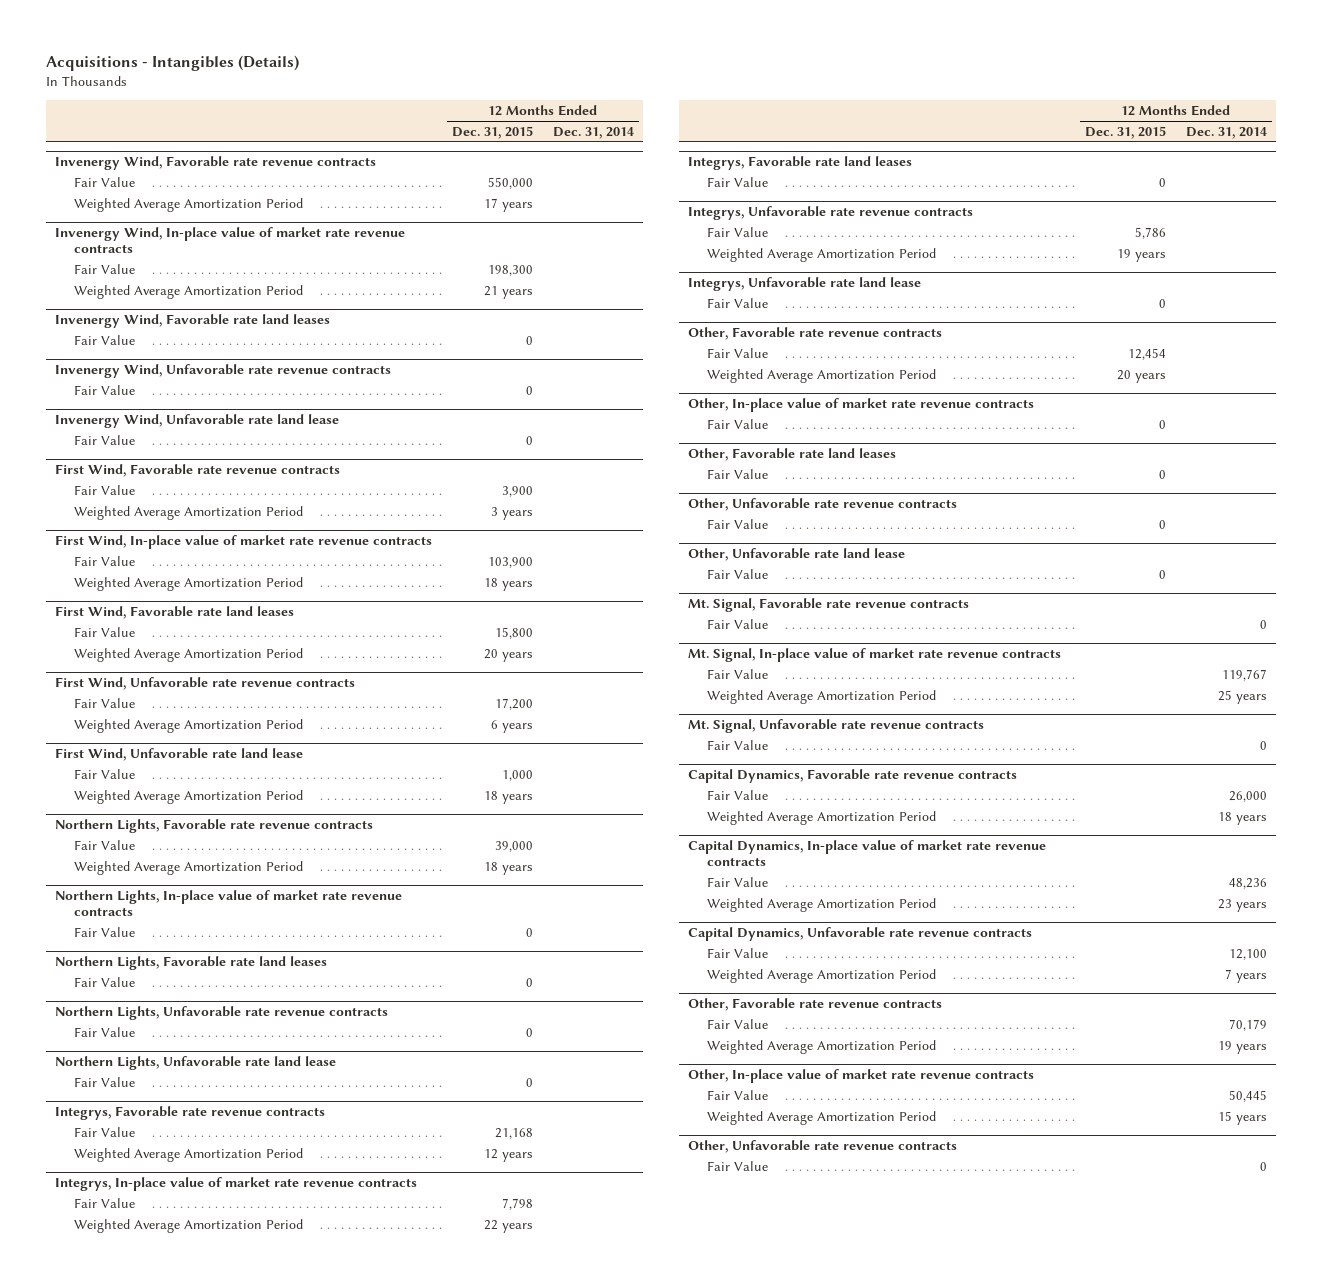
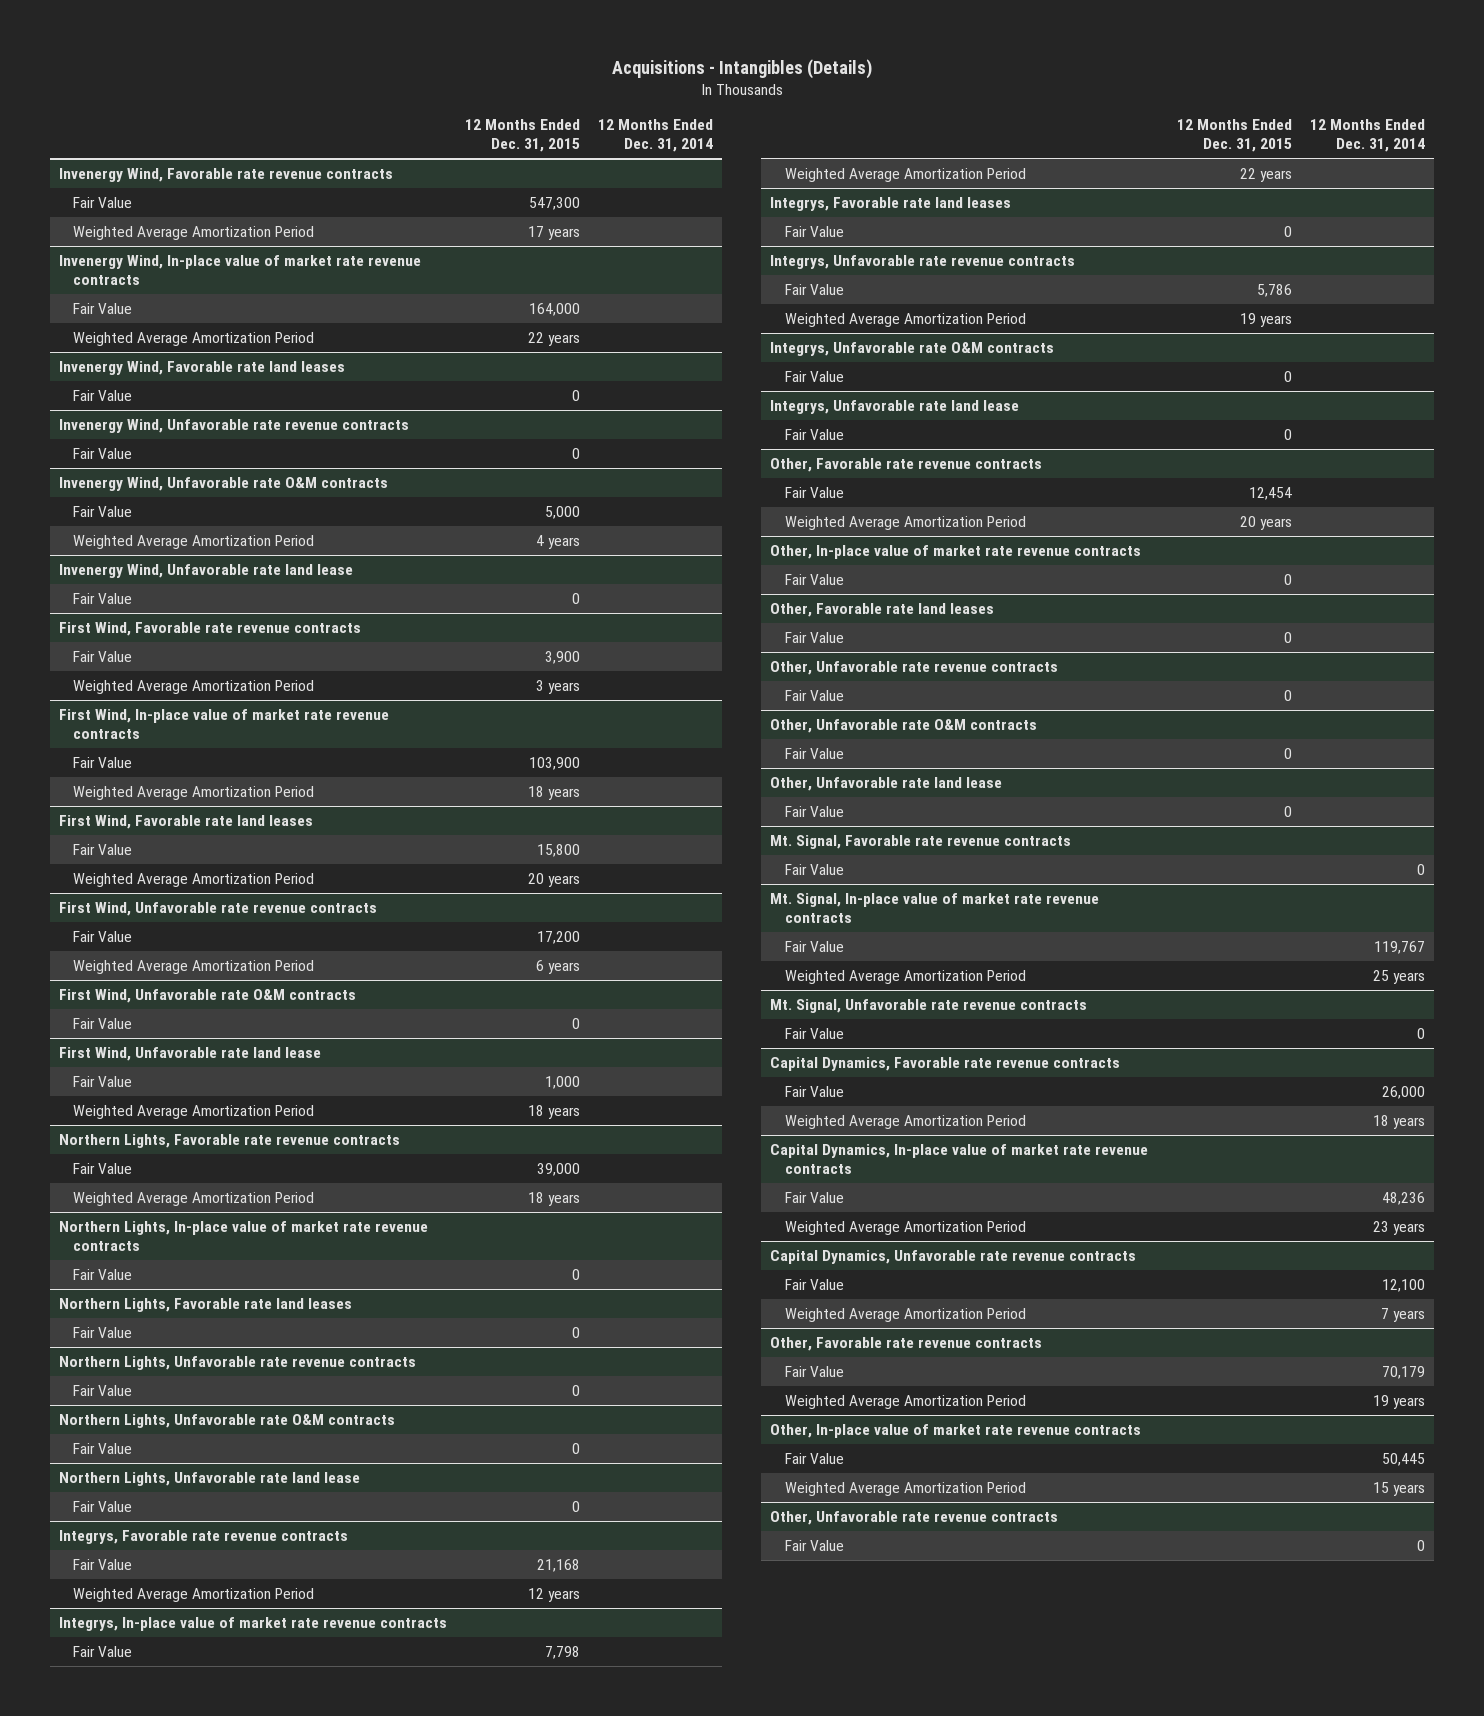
[487,176,533,189] 550,000 -> [528,197,580,211] 547,300
[487,264,533,276] 198,300 -> [528,303,580,317] 164,000
[483,285,533,299] 21 years -> [527,332,580,347] 22 years
none -> [58,477,388,492] Invenergy Wind, Unfavorable rate O&M contracts
none -> [73,506,133,518] Fair Value
none -> [73,535,315,550] Weighted Average Amortization Period
none -> [58,989,356,1004] First Wind, Unfavorable rate O&M contracts
none -> [73,1018,133,1030] Fair Value
none -> [58,1414,395,1429] Northern Lights, Unfavorable rate O&M contracts
none -> [73,1443,133,1455] Fair Value
none -> [770,342,1055,357] Integrys, Unfavorable rate O&M contracts
none -> [784,371,844,383] Fair Value
none -> [770,719,1038,734] Other, Unfavorable rate O&M contracts
none -> [784,748,844,760] Fair Value

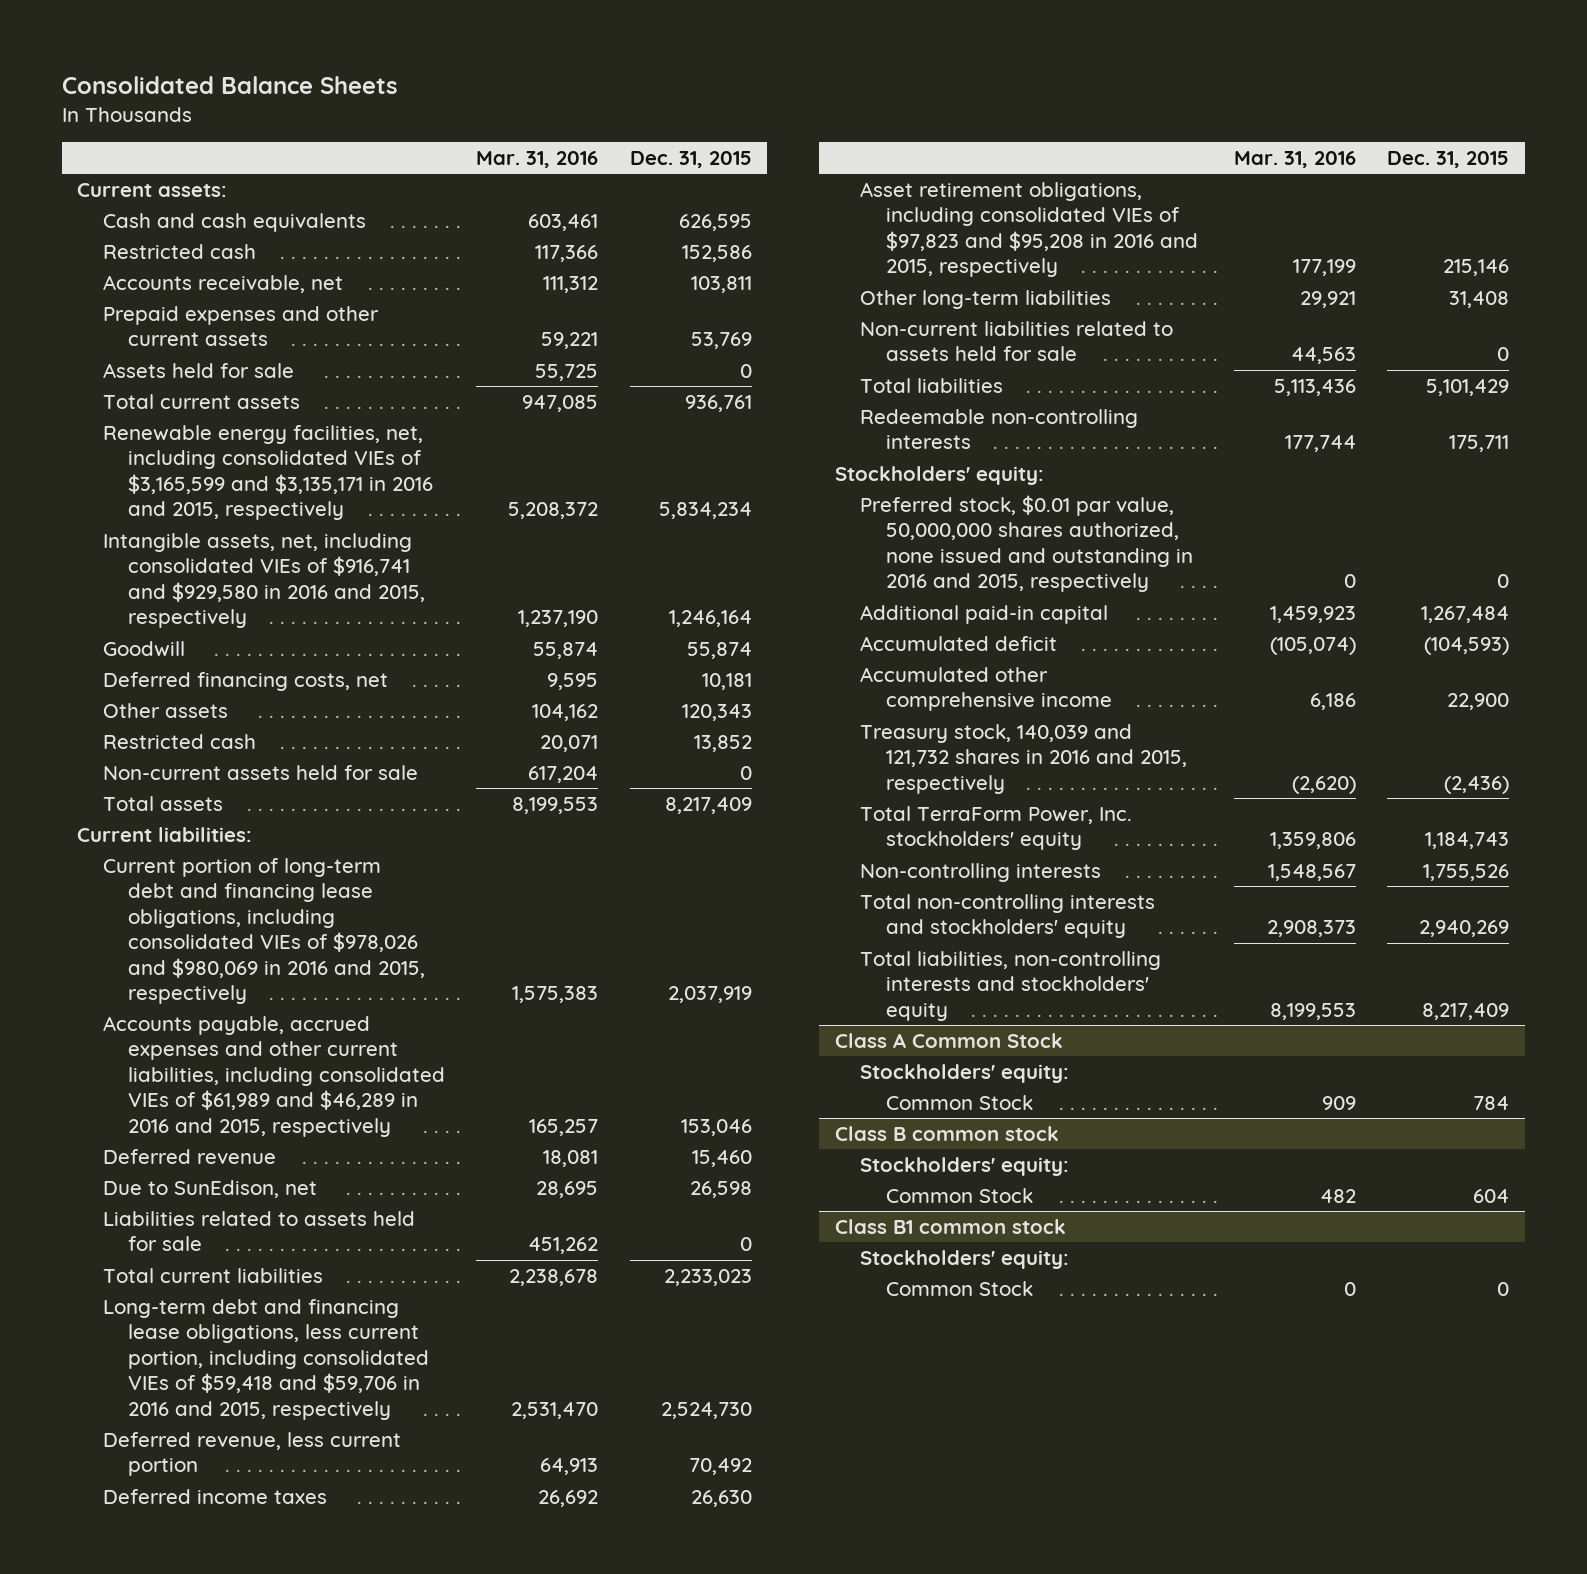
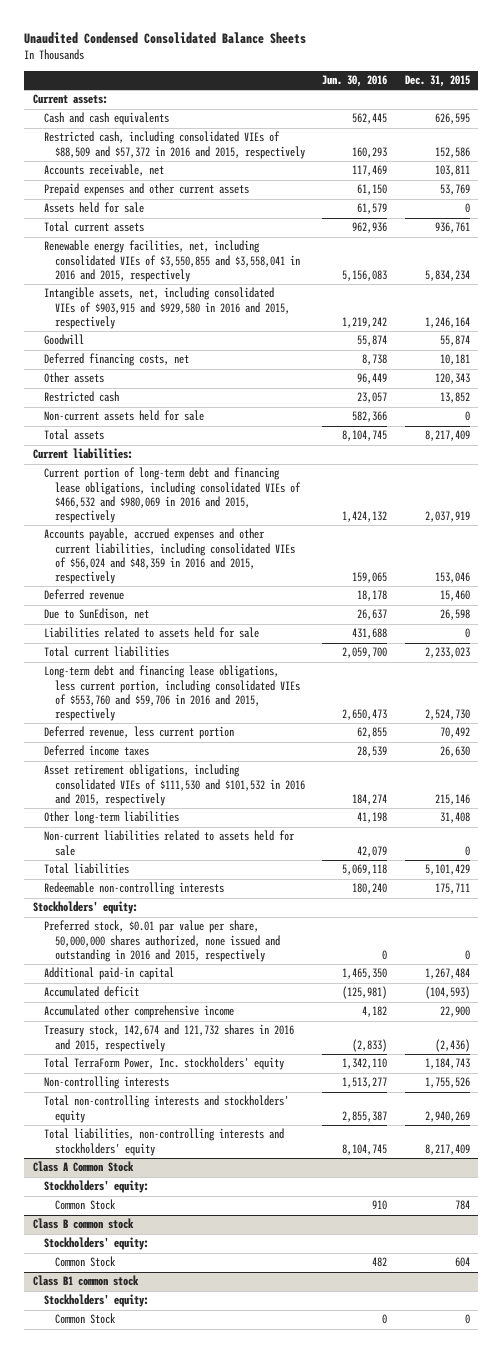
[61,75,398,94] Consolidated Balance Sheets -> [24,31,307,44] Unaudited Condensed Consolidated Balance Sheets
[476,151,599,169] Mar. 31, 2016 -> none
none -> [322,74,388,87] Jun. 30, 2016
[102,243,256,259] Restricted cash -> [43,131,305,159] Restricted cash, including consolidated VIEs of $88,509 and $57,372 in 2016 and 2015, respectively
[102,424,433,521] Renewable energy facilities, net, including consolidated VIEs of $3,165,599 and $3,135,171 in 2016 and 2015, respectively -> [43,240,300,282] Renewable energy facilities, net, including consolidated VIEs of $3,550,855 and $3,558,041 in 2016 and 2015, respectively
[102,532,425,629] Intangible assets, net, including consolidated VIEs of $916,741 and $929,580 in 2016 and 2015, respectively -> [43,287,290,329] Intangible assets, net, including consolidated VIEs of $903,915 and $929,580 in 2016 and 2015, respectively
[102,857,425,1005] Current portion of long-term debt and financing lease obligations, including consolidated VIEs of $978,026 and $980,069 in 2016 and 2015, respectively -> [43,467,301,524] Current portion of long-term debt and financing lease obligations, including consolidated VIEs of $466,532 and $980,069 in 2016 and 2015, respectively
[102,1015,445,1137] Accounts payable, accrued expenses and other current liabilities, including consolidated VIEs of $61,989 and $46,289 in 2016 and 2015, respectively -> [43,528,295,585] Accounts payable, accrued expenses and other current liabilities, including consolidated VIEs of $56,024 and $48,359 in 2016 and 2015, respectively
[102,1298,429,1420] Long-term debt and financing lease obligations, less current portion, including consolidated VIEs of $59,418 and $59,706 in 2016 and 2015, respectively -> [43,665,300,722] Long-term debt and financing lease obligations, less current portion, including consolidated VIEs of $553,760 and $59,706 in 2016 and 2015, respectively
[860,181,1198,278] Asset retirement obligations, including consolidated VIEs of $97,823 and $95,208 in 2016 and 2015, respectively -> [43,764,305,806] Asset retirement obligations, including consolidated VIEs of $111,530 and $101,532 in 2016 and 2015, respectively
[860,494,1193,593] Preferred stock, $0.01 par value, 50,000,000 shares authorized, none issued and outstanding in 2016 and 2015, respectively -> [43,920,280,962] Preferred stock, $0.01 par value per share, 50,000,000 shares authorized, none issued and outstanding in 2016 and 2015, respectively
[860,723,1187,794] Treasury stock, 140,039 and 121,732 shares in 2016 and 2015, respectively -> [43,1024,294,1052] Treasury stock, 142,674 and 121,732 shares in 2016 and 2015, respectively

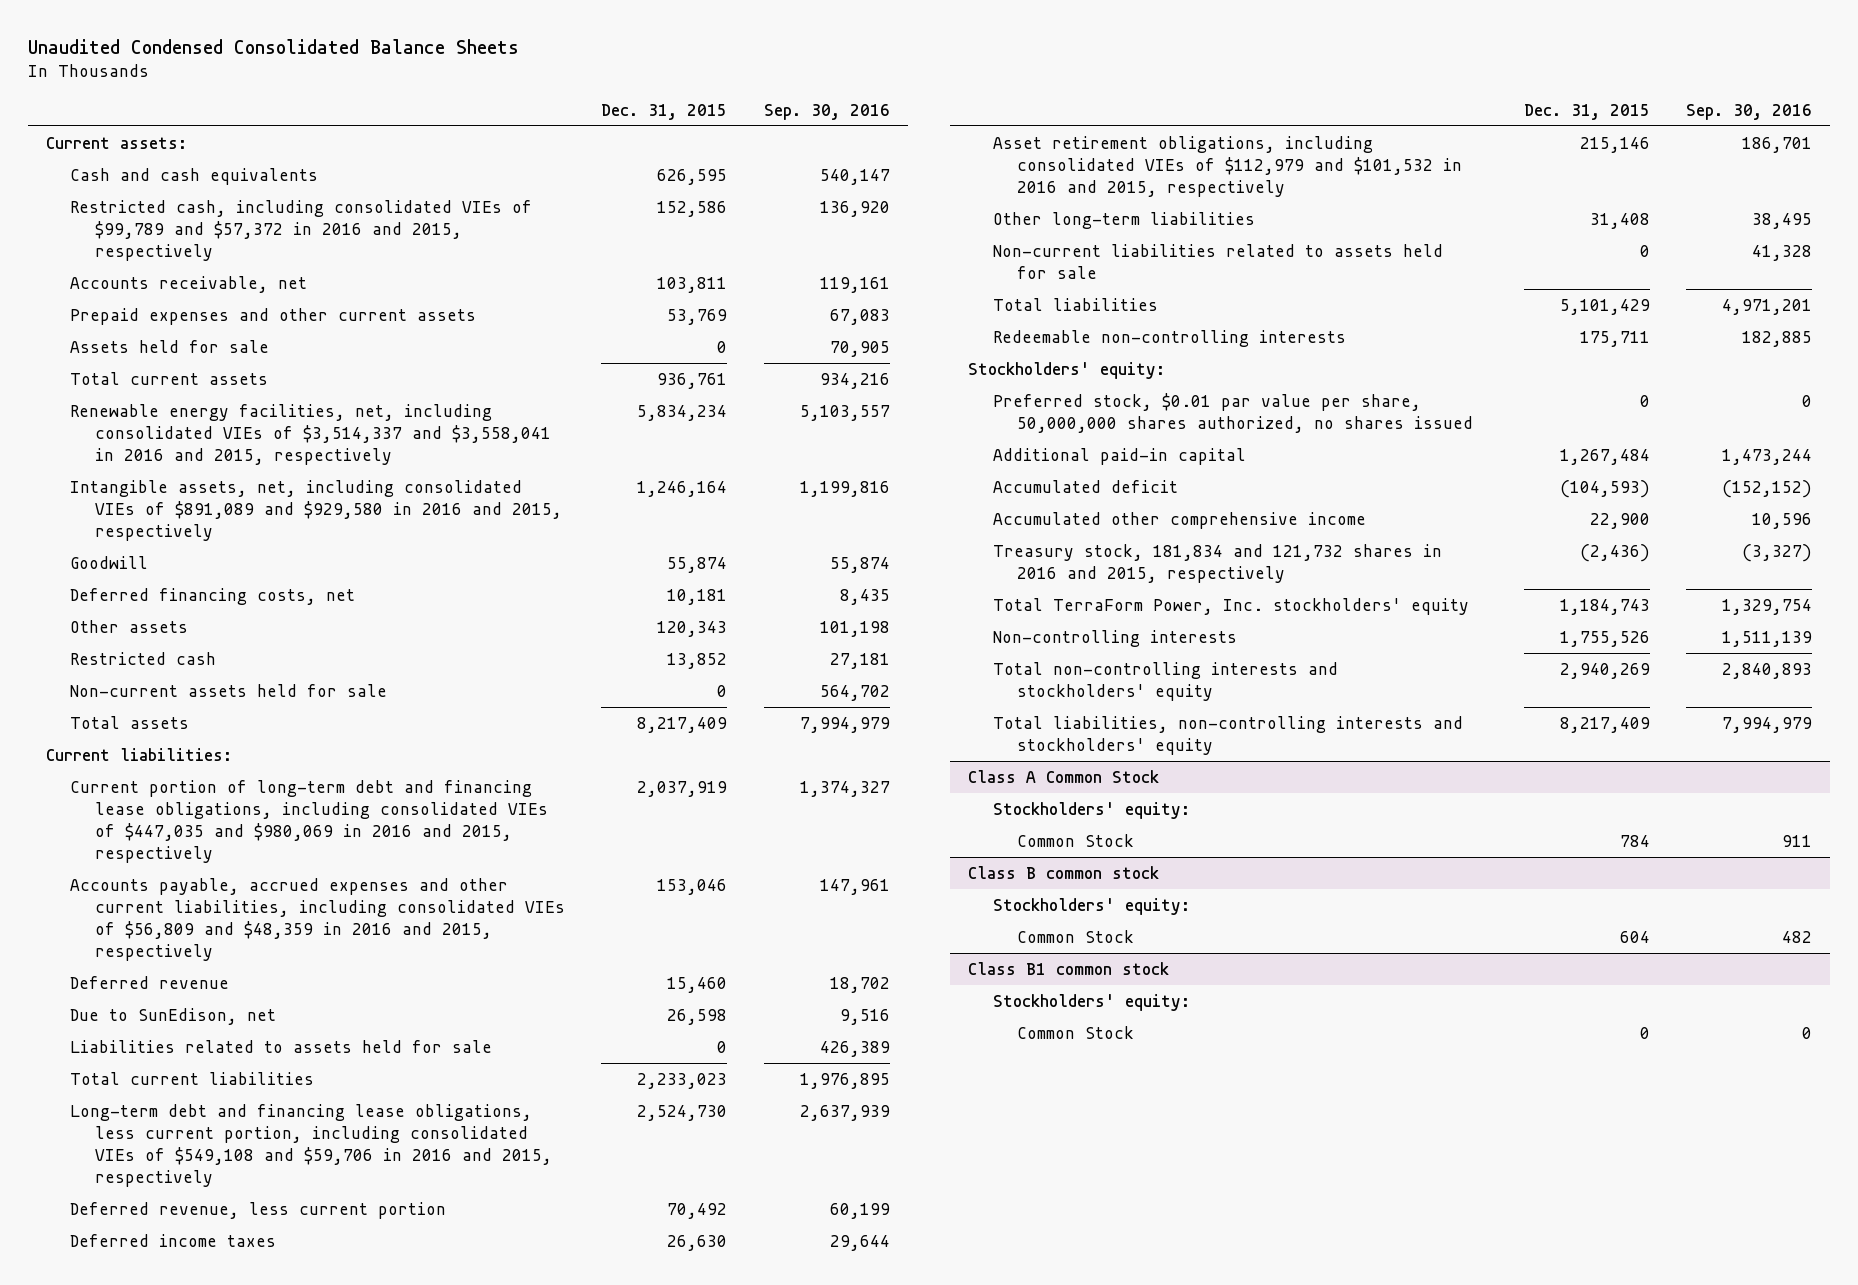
[322,74,388,87] Jun. 30, 2016 -> none
none -> [763,103,890,120] Sep. 30, 2016
[43,131,305,159] Restricted cash, including consolidated VIEs of $88,509 and $57,372 in 2016 and 2015, respectively -> [70,199,533,261] Restricted cash, including consolidated VIEs of $99,789 and $57,372 in 2016 and 2015, respectively
[43,240,300,282] Renewable energy facilities, net, including consolidated VIEs of $3,550,855 and $3,558,041 in 2016 and 2015, respectively -> [70,403,551,465] Renewable energy facilities, net, including consolidated VIEs of $3,514,337 and $3,558,041 in 2016 and 2015, respectively
[43,287,290,329] Intangible assets, net, including consolidated VIEs of $903,915 and $929,580 in 2016 and 2015, respectively -> [70,479,562,541] Intangible assets, net, including consolidated VIEs of $891,089 and $929,580 in 2016 and 2015, respectively
[43,467,301,524] Current portion of long-term debt and financing lease obligations, including consolidated VIEs of $466,532 and $980,069 in 2016 and 2015, respectively -> [70,779,548,863] Current portion of long-term debt and financing lease obligations, including consolidated VIEs of $447,035 and $980,069 in 2016 and 2015, respectively
[43,528,295,585] Accounts payable, accrued expenses and other current liabilities, including consolidated VIEs of $56,024 and $48,359 in 2016 and 2015, respectively -> [70,877,565,961] Accounts payable, accrued expenses and other current liabilities, including consolidated VIEs of $56,809 and $48,359 in 2016 and 2015, respectively
[43,665,300,722] Long-term debt and financing lease obligations, less current portion, including consolidated VIEs of $553,760 and $59,706 in 2016 and 2015, respectively -> [70,1103,552,1187] Long-term debt and financing lease obligations, less current portion, including consolidated VIEs of $549,108 and $59,706 in 2016 and 2015, respectively
[43,764,305,806] Asset retirement obligations, including consolidated VIEs of $111,530 and $101,532 in 2016 and 2015, respectively -> [992,135,1463,197] Asset retirement obligations, including consolidated VIEs of $112,979 and $101,532 in 2016 and 2015, respectively
[43,920,280,962] Preferred stock, $0.01 par value per share, 50,000,000 shares authorized, none issued and outstanding in 2016 and 2015, respectively -> [992,392,1474,433] Preferred stock, $0.01 par value per share, 50,000,000 shares authorized, no shares issued
[43,1024,294,1052] Treasury stock, 142,674 and 121,732 shares in 2016 and 2015, respectively -> [992,543,1442,583] Treasury stock, 181,834 and 121,732 shares in 2016 and 2015, respectively

